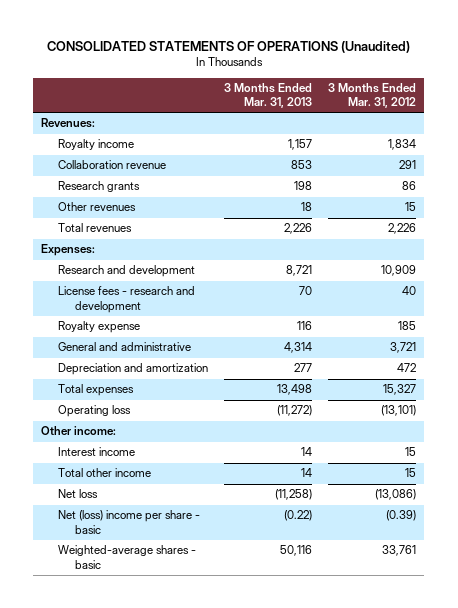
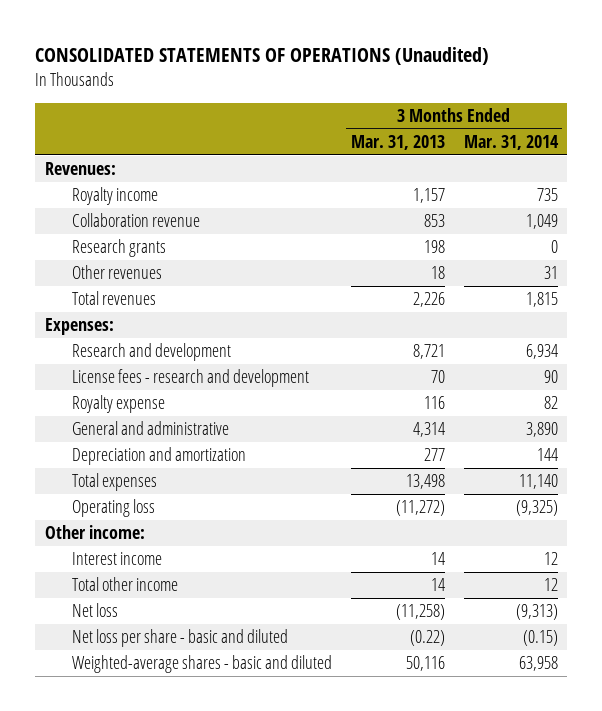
[328,83,417,109] 3 Months Ended Mar. 31, 2012 -> none
none -> [463,134,559,150] Mar. 31, 2014
[58,510,201,534] Net (loss) income per share - basic -> [71,629,288,648] Net loss per share - basic and diluted
[58,545,197,569] Weighted-average shares - basic -> [71,655,332,674] Weighted-average shares - basic and diluted

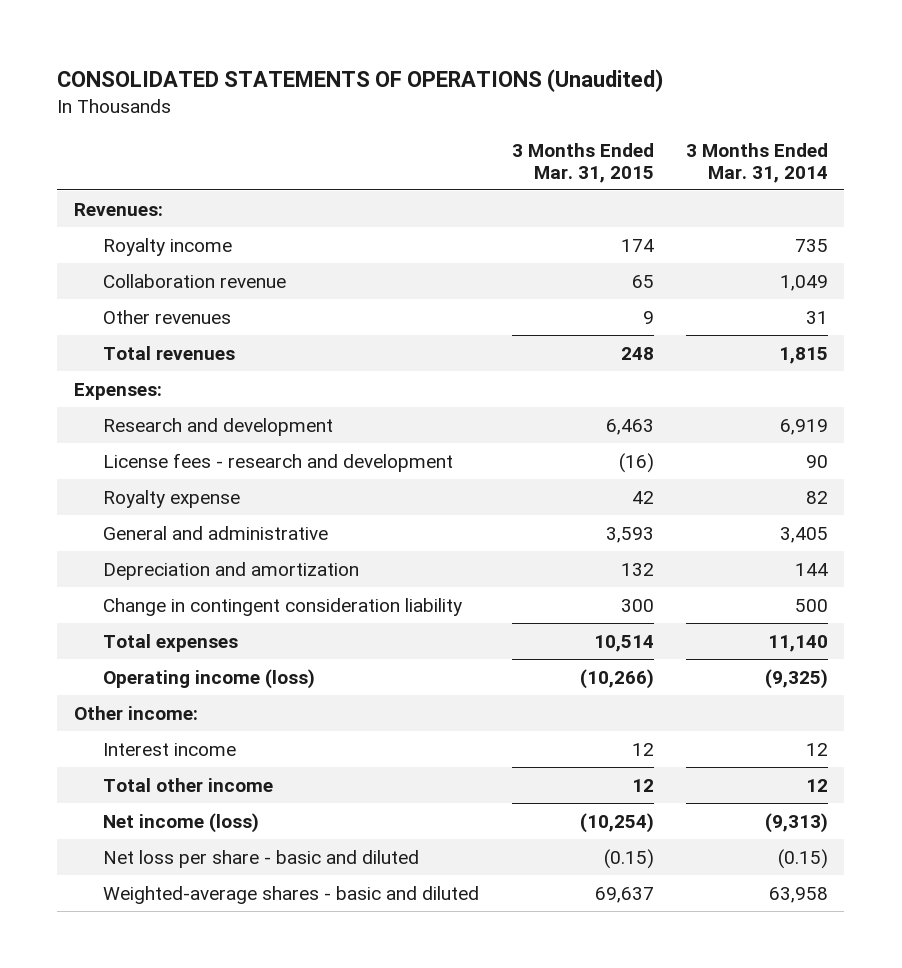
[350,134,445,150] Mar. 31, 2013 -> none
none -> [511,142,654,183] 3 Months Ended Mar. 31, 2015
[71,239,166,258] Research grants -> none
[525,344,558,360] 6,934 -> [780,418,829,435] 6,919
[525,422,558,438] 3,890 -> [780,526,829,543] 3,405
none -> [103,597,463,616] Change in contingent consideration liability
[71,499,155,518] Operating loss -> [103,668,316,689] Operating income (loss)
[71,603,118,618] Net loss -> [103,812,260,833] Net income (loss)

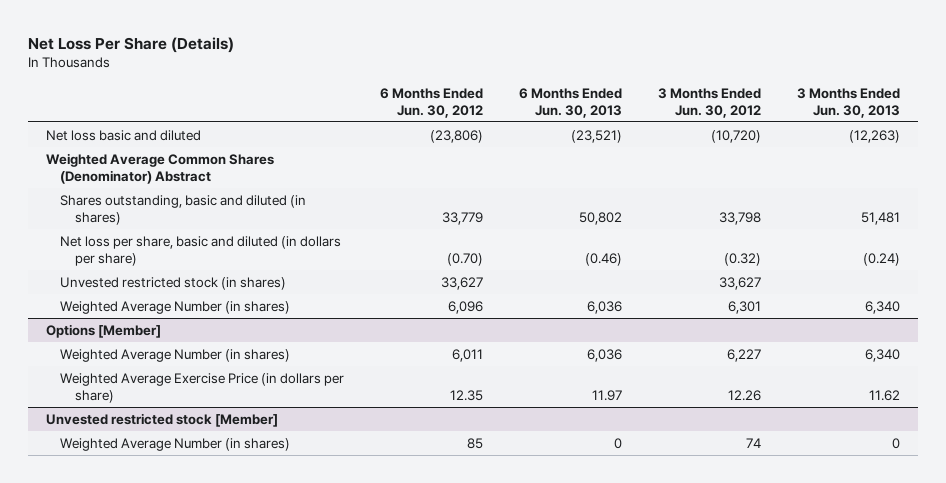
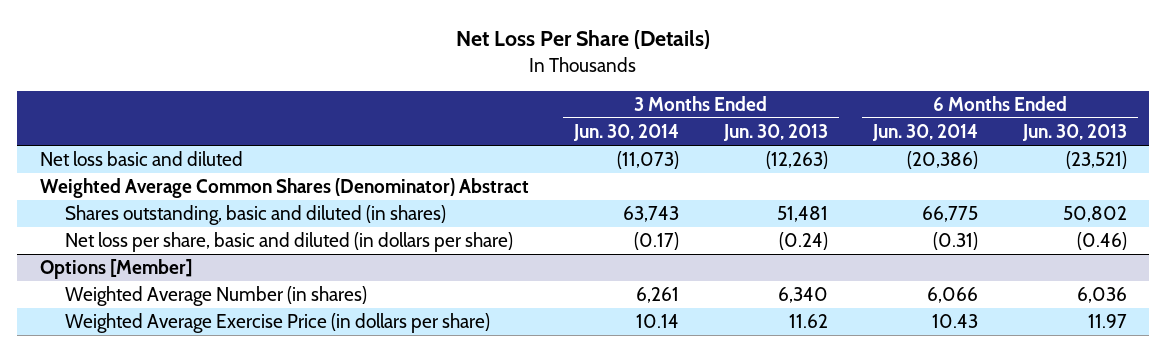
[380,87,484,118] 6 Months Ended Jun. 30, 2012 -> none
[658,87,762,118] 3 Months Ended Jun. 30, 2012 -> none
none -> [572,124,679,142] Jun. 30, 2014
none -> [871,124,978,142] Jun. 30, 2014
[60,276,287,290] Unvested restricted stock (in shares) -> none
[60,300,291,314] Weighted Average Number (in shares) -> none
[45,412,278,427] Unvested restricted stock [Member] -> none
[60,437,291,451] Weighted Average Number (in shares) -> none

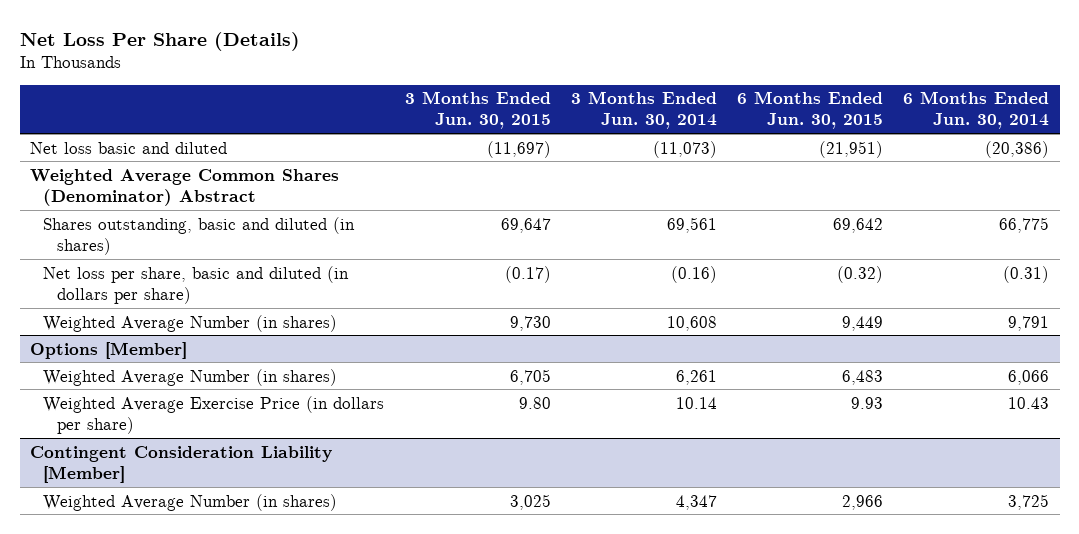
[722,124,828,142] Jun. 30, 2013 -> none
[1021,124,1127,142] Jun. 30, 2013 -> none
none -> [404,91,551,130] 3 Months Ended Jun. 30, 2015
none -> [737,91,884,130] 6 Months Ended Jun. 30, 2015
[622,206,679,223] 63,743 -> [666,216,717,233] 69,561
[633,232,679,251] (0.17) -> [670,265,717,283] (0.16)
none -> [43,314,338,332] Weighted Average Number (in shares)
none -> [29,445,332,483] Contingent Consideration Liability [Member]
none -> [43,493,338,511] Weighted Average Number (in shares)

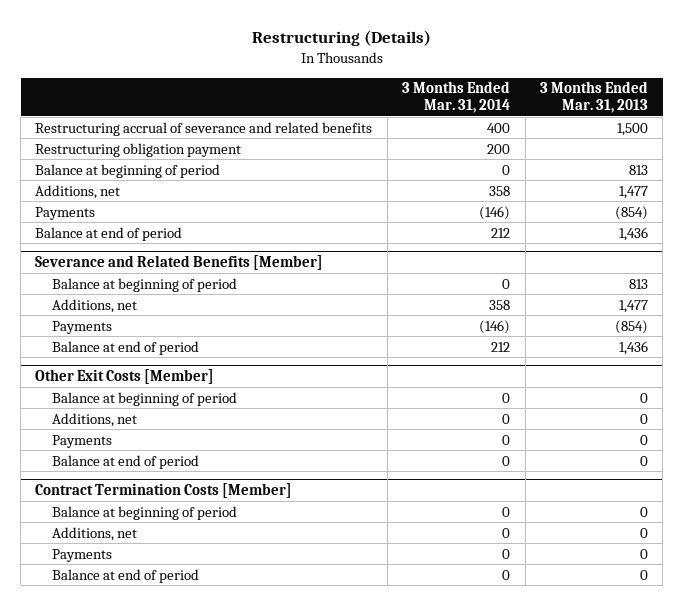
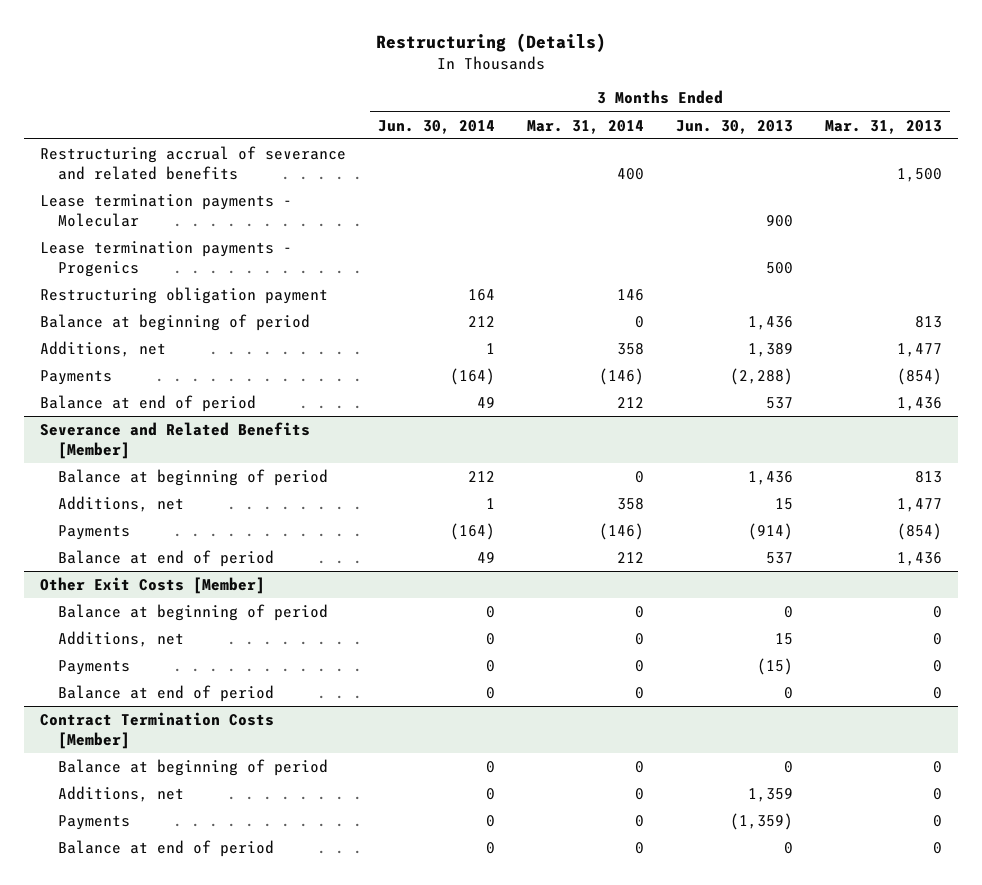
none -> [378,119,496,134] Jun. 30, 2014
none -> [676,119,794,134] Jun. 30, 2013
none -> [39,194,292,227] Lease termination payments - Molecular
none -> [39,241,292,277] Lease termination payments - Progenics
[487,143,511,154] 200 -> [617,289,645,302] 146

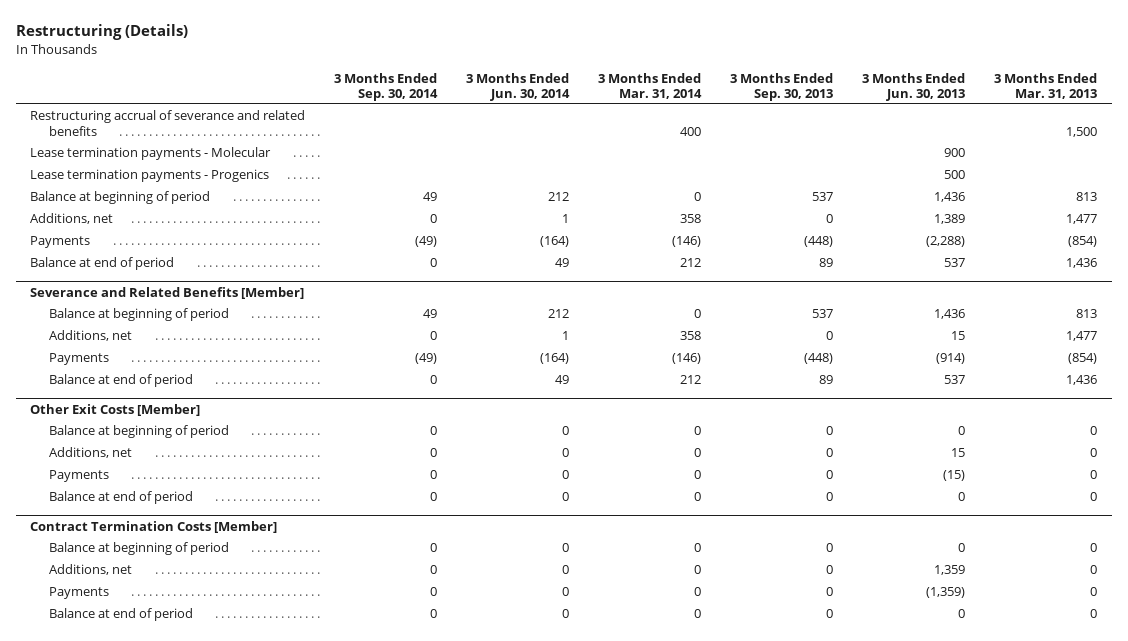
none -> [334,72,439,101] 3 Months Ended Sep. 30, 2014
none -> [730,72,834,101] 3 Months Ended Sep. 30, 2013
[39,287,328,305] Restructuring obligation payment -> none

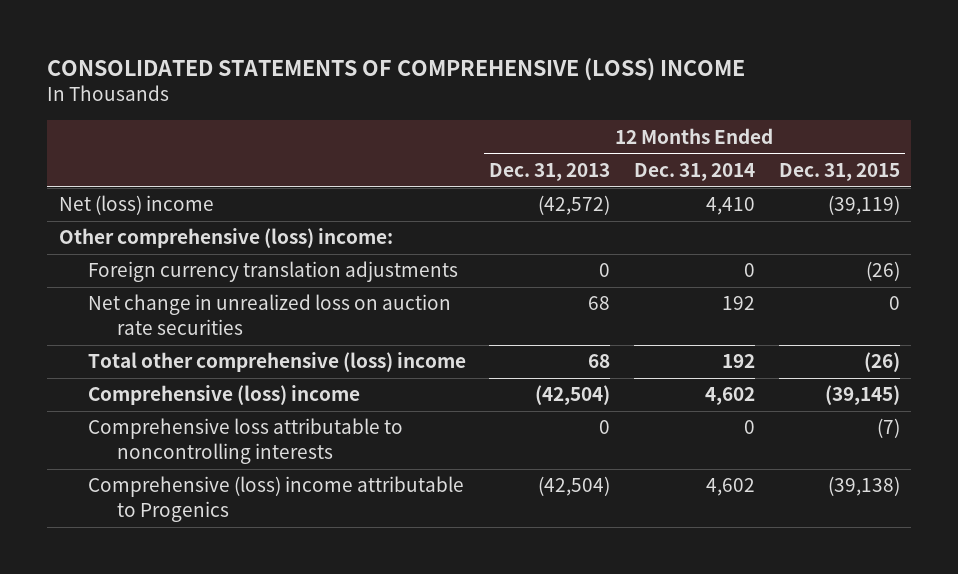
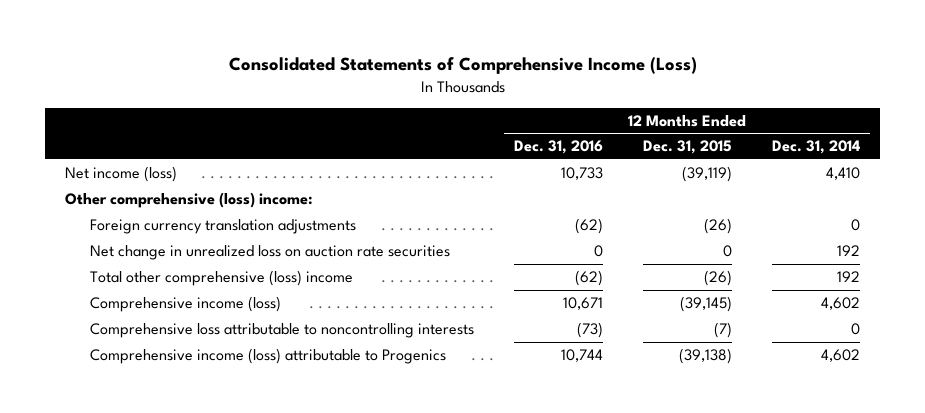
[46,58,745,82] CONSOLIDATED STATEMENTS OF COMPREHENSIVE (LOSS) INCOME -> [228,56,697,74] Consolidated Statements of Comprehensive Income (Loss)
[489,162,611,181] Dec. 31, 2013 -> none
none -> [514,140,604,155] Dec. 31, 2016
[58,195,214,216] Net (loss) income -> [64,166,177,183] Net income (loss)
[87,385,360,406] Comprehensive (loss) income -> [90,296,282,313] Comprehensive income (loss)
[87,476,464,522] Comprehensive (loss) income attributable to Progenics -> [90,348,447,365] Comprehensive income (loss) attributable to Progenics

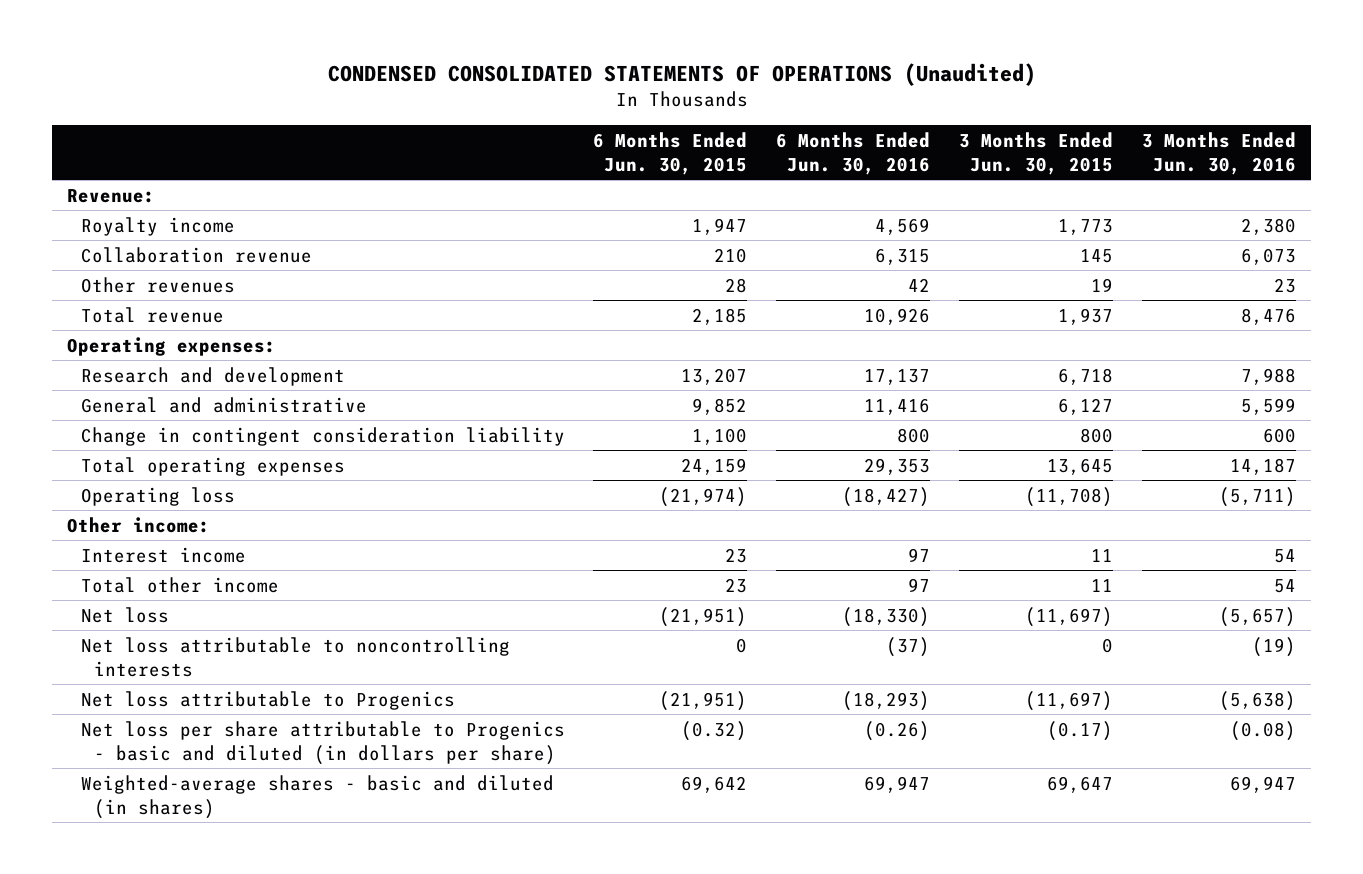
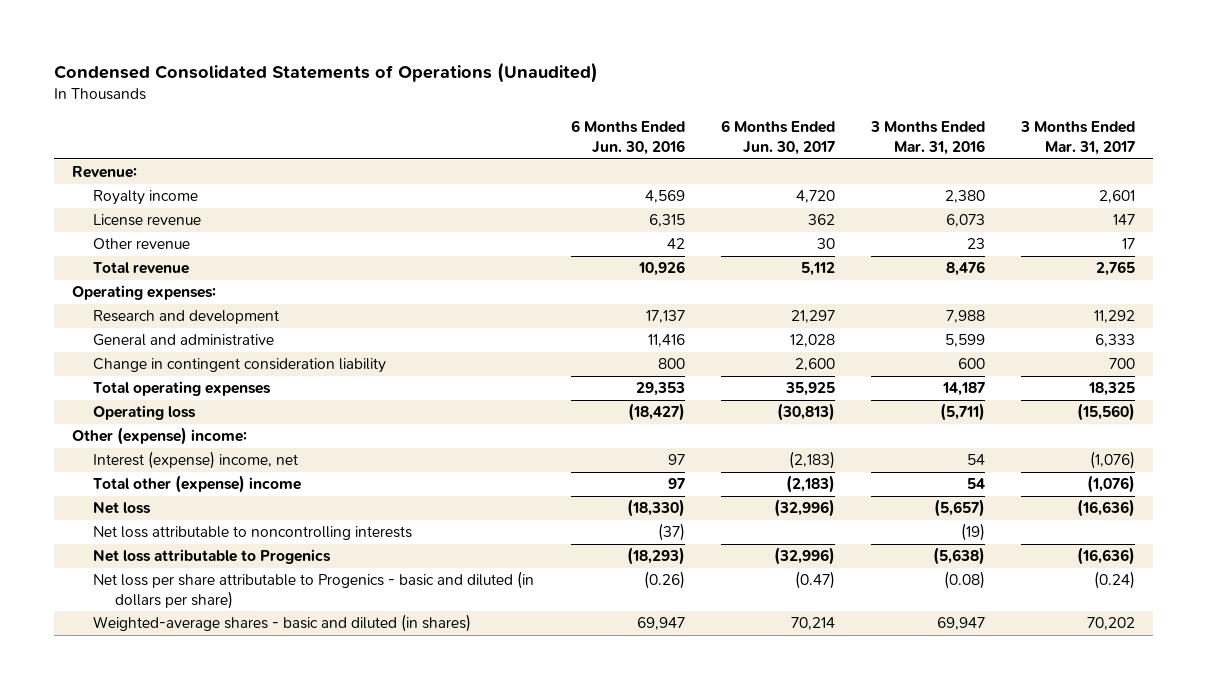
[327,63,1036,87] CONDENSED CONSOLIDATED STATEMENTS OF OPERATIONS (Unaudited) -> [54,62,599,84] Condensed Consolidated Statements of Operations (Unaudited)
[593,131,748,175] 6 Months Ended Jun. 30, 2015 -> none
[959,131,1114,175] 3 Months Ended Jun. 30, 2015 -> none
[1142,131,1297,175] 3 Months Ended Jun. 30, 2016 -> none
none -> [720,120,835,155] 6 Months Ended Jun. 30, 2017
none -> [869,121,985,155] 3 Months Ended Mar. 31, 2016
none -> [1019,121,1135,155] 3 Months Ended Mar. 31, 2017
[80,246,312,263] Collaboration revenue -> [93,214,202,227] License revenue
[80,276,235,293] Other revenues -> [93,238,191,250] Other revenue
[66,516,210,533] Other income: -> [72,427,248,446] Other (expense) income:
[80,546,246,563] Interest income -> [93,451,299,470] Interest (expense) income, net
[80,576,279,593] Total other income -> [93,475,302,494] Total other (expense) income

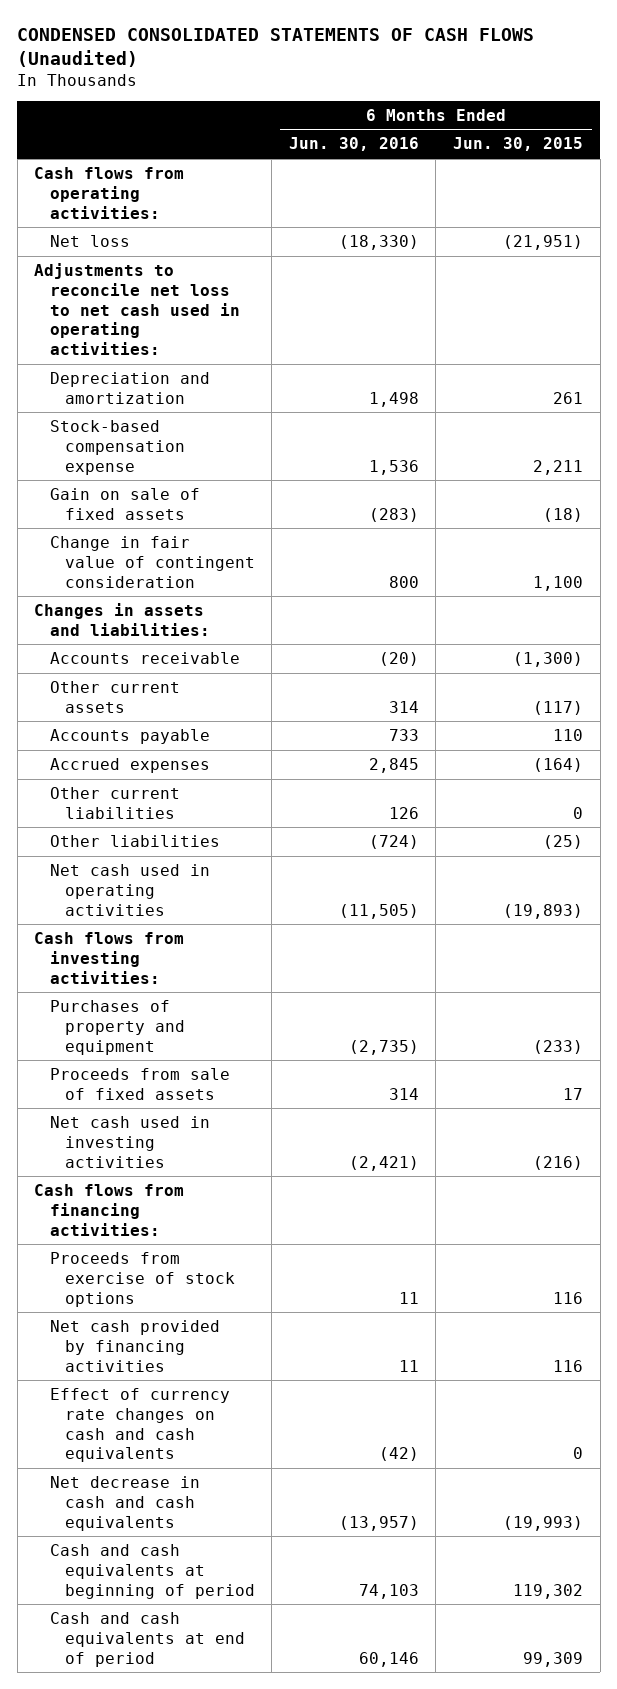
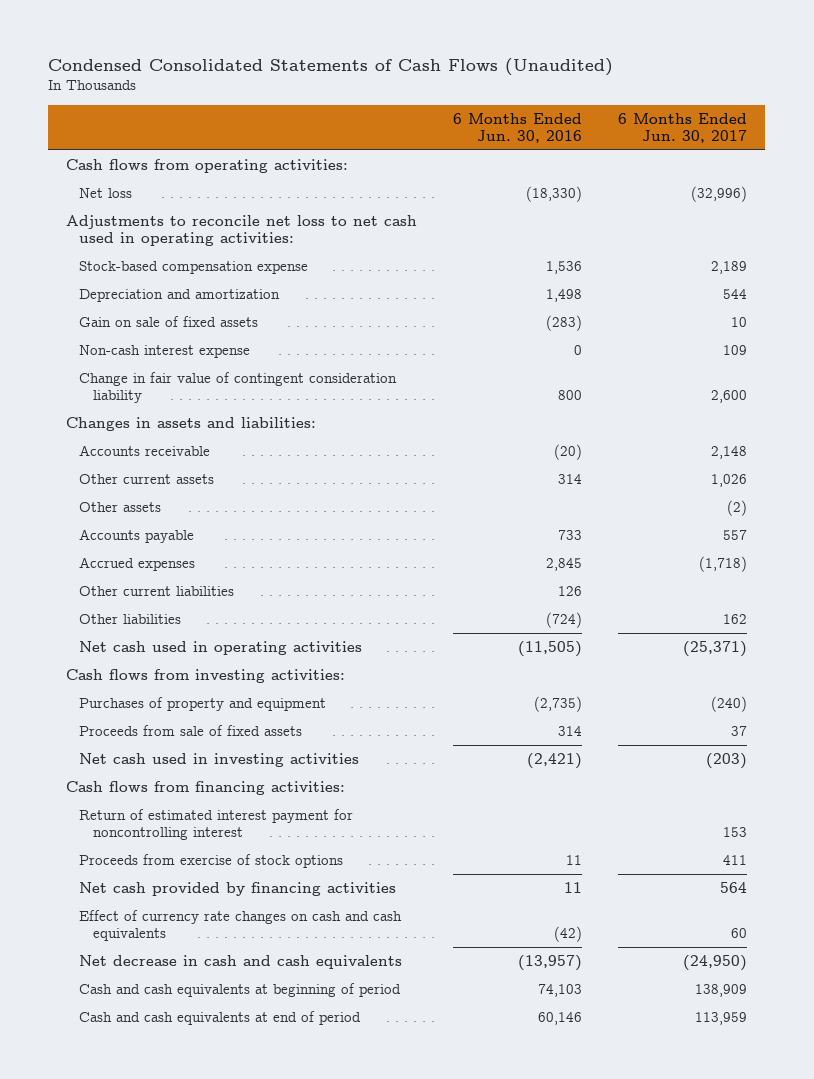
[17,28,535,67] CONDENSED CONSOLIDATED STATEMENTS OF CASH FLOWS (Unaudited) -> [48,57,614,76] Condensed Consolidated Statements of Cash Flows (Unaudited)
[453,137,584,152] Jun. 30, 2015 -> none
none -> [618,112,748,143] 6 Months Ended Jun. 30, 2017
[49,371,210,404] Depreciation and amortization -> [79,288,281,302] Depreciation and amortization
none -> [79,344,251,358] Non-cash interest expense
[49,535,255,588] Change in fair value of contingent consideration -> [79,371,398,404] Change in fair value of contingent consideration liability
none -> [79,501,162,512] Other assets
none -> [79,808,354,841] Return of estimated interest payment for noncontrolling interest

